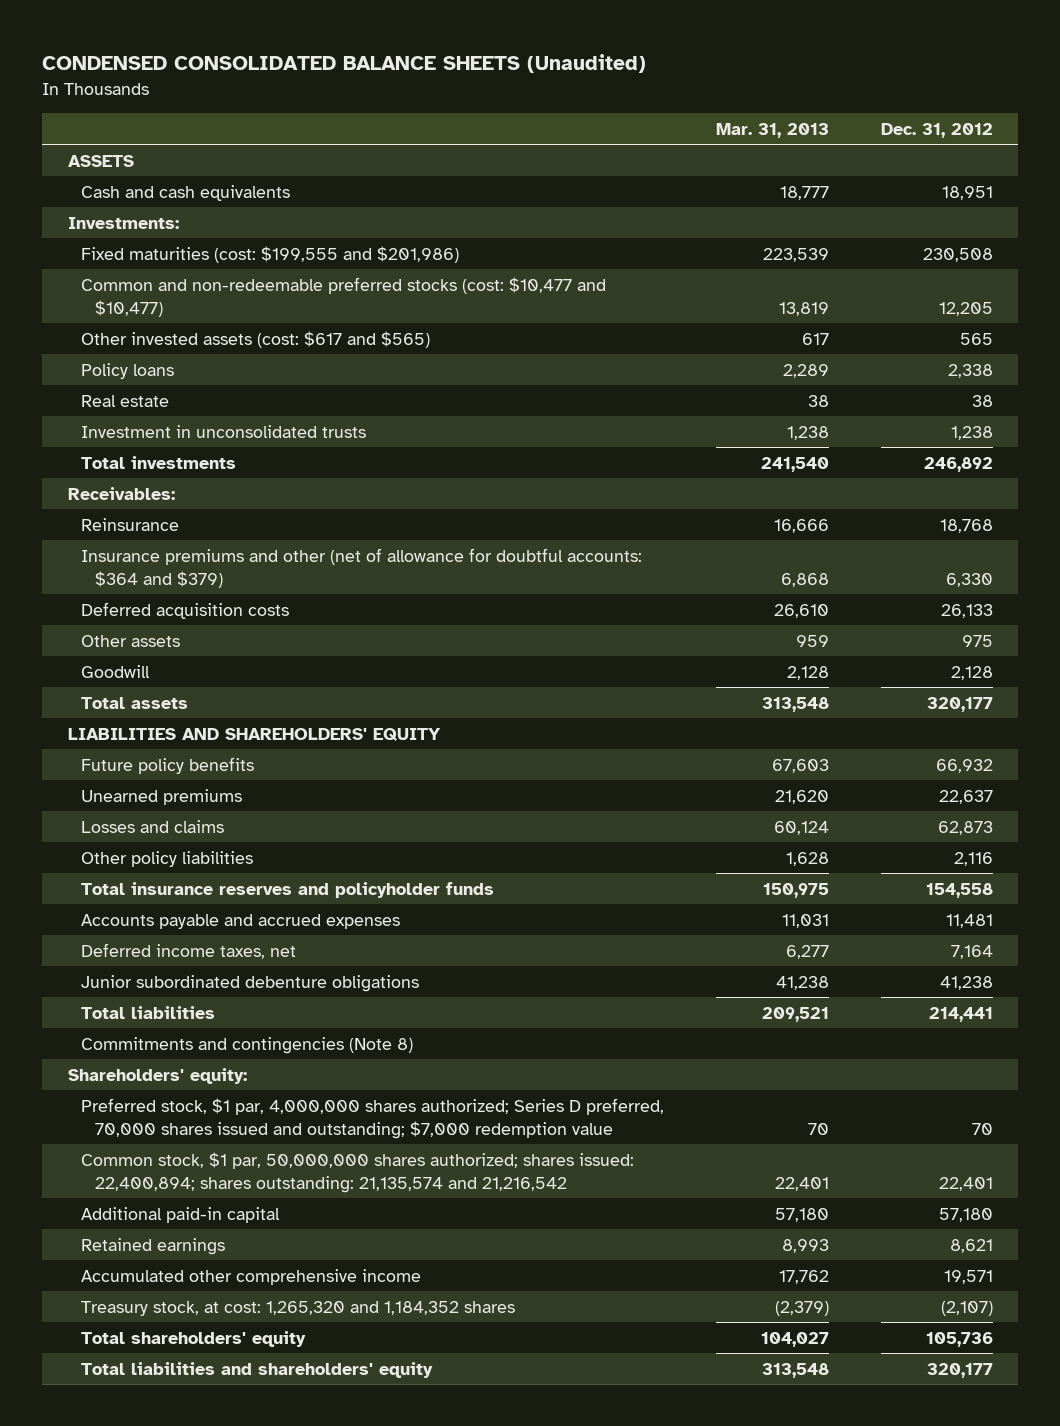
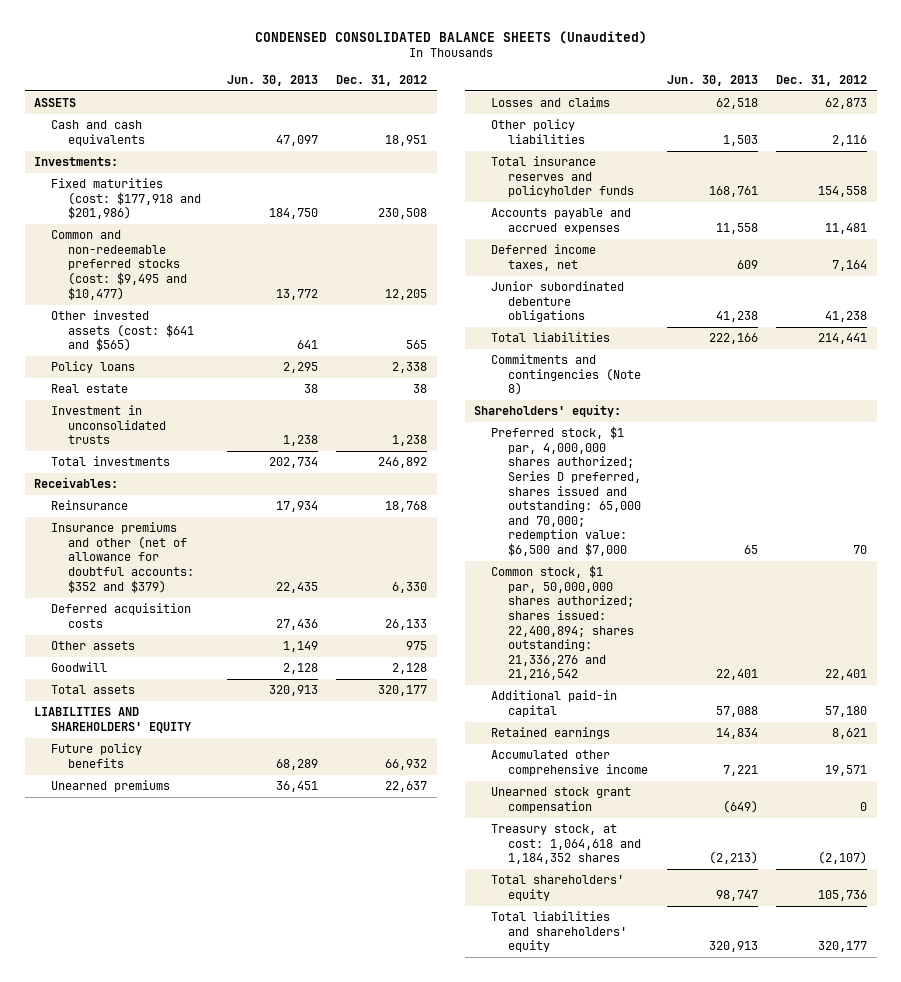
[715,122,829,138] Mar. 31, 2013 -> none
none -> [226,74,318,86] Jun. 30, 2013
[81,245,460,263] Fixed maturities (cost: $199,555 and $201,986) -> [51,178,202,220] Fixed maturities (cost: $177,918 and $201,986)
[81,276,607,317] Common and non-redeemable preferred stocks (cost: $10,477 and $10,477) -> [51,230,188,300] Common and non-redeemable preferred stocks (cost: $9,495 and $10,477)
[81,330,431,348] Other invested assets (cost: $617 and $565) -> [51,310,195,352] Other invested assets (cost: $641 and $565)
[81,547,643,588] Insurance premiums and other (net of allowance for doubtful accounts: $364 and $379) -> [51,522,195,593] Insurance premiums and other (net of allowance for doubtful accounts: $352 and $379)
[81,1097,665,1139] Preferred stock, $1 par, 4,000,000 shares authorized; Series D preferred, 70,000 shares issued and outstanding; $7,000 redemption value -> [491,426,642,557] Preferred stock, $1 par, 4,000,000 shares authorized; Series D preferred, shares issued and outstanding: 65,000 and 70,000; redemption value: $6,500 and $7,000
[81,1151,635,1193] Common stock, $1 par, 50,000,000 shares authorized; shares issued: 22,400,894; shares outstanding: 21,135,574 and 21,216,542 -> [491,565,635,681] Common stock, $1 par, 50,000,000 shares authorized; shares issued: 22,400,894; shares outstanding: 21,336,276 and 21,216,542
none -> [491,787,632,813] Unearned stock grant compensation
[81,1300,516,1316] Treasury stock, at cost: 1,265,320 and 1,184,352 shares -> [491,824,642,865] Treasury stock, at cost: 1,064,618 and 1,184,352 shares

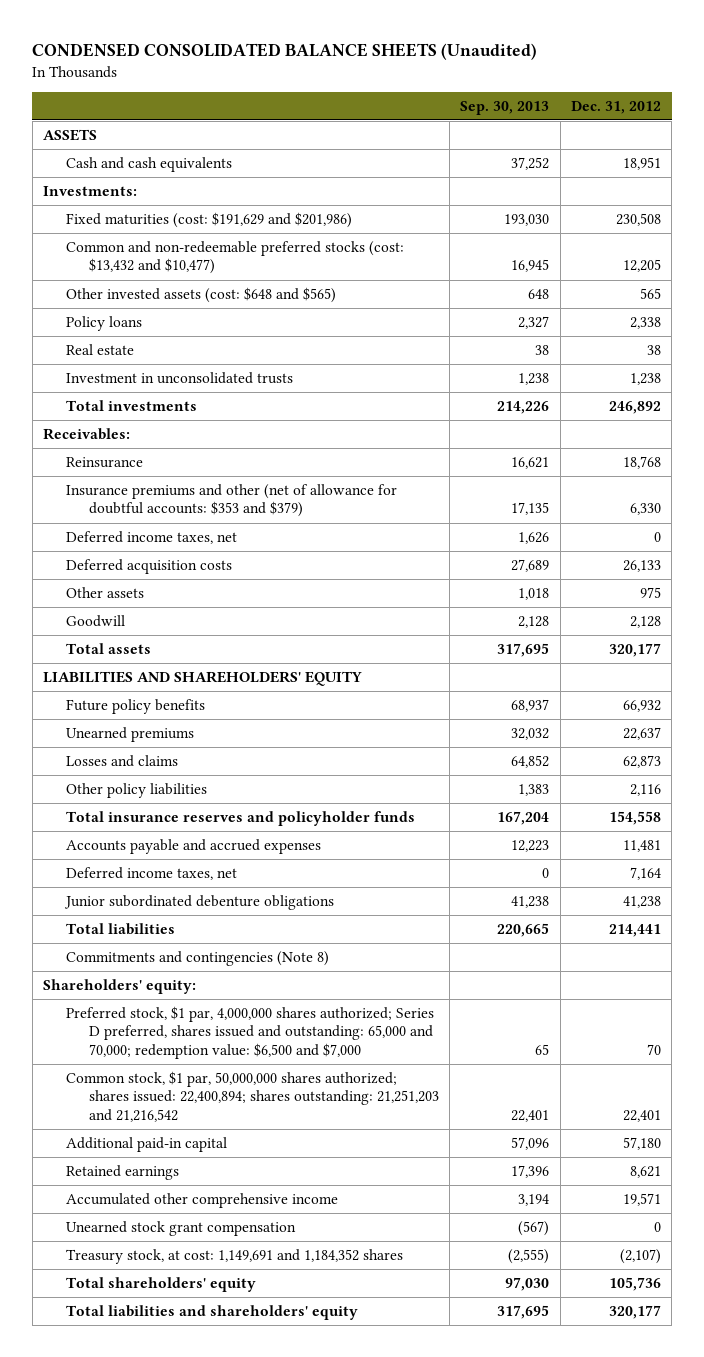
[226,74,318,86] Jun. 30, 2013 -> none
none -> [460,100,550,115] Sep. 30, 2013
[51,178,202,220] Fixed maturities (cost: $177,918 and $201,986) -> [65,211,352,228] Fixed maturities (cost: $191,629 and $201,986)
[51,230,188,300] Common and non-redeemable preferred stocks (cost: $9,495 and $10,477) -> [65,240,404,275] Common and non-redeemable preferred stocks (cost: $13,432 and $10,477)
[51,310,195,352] Other invested assets (cost: $641 and $565) -> [65,286,336,303] Other invested assets (cost: $648 and $565)
[51,522,195,593] Insurance premiums and other (net of allowance for doubtful accounts: $352 and $379) -> [65,483,397,518] Insurance premiums and other (net of allowance for doubtful accounts: $353 and $379)
none -> [65,530,237,544] Deferred income taxes, net
[491,565,635,681] Common stock, $1 par, 50,000,000 shares authorized; shares issued: 22,400,894; shares outstanding: 21,336,276 and 21,216,542 -> [65,1070,439,1122] Common stock, $1 par, 50,000,000 shares authorized; shares issued: 22,400,894; shares outstanding: 21,251,203 and 21,216,542
[491,824,642,865] Treasury stock, at cost: 1,064,618 and 1,184,352 shares -> [65,1248,403,1264] Treasury stock, at cost: 1,149,691 and 1,184,352 shares

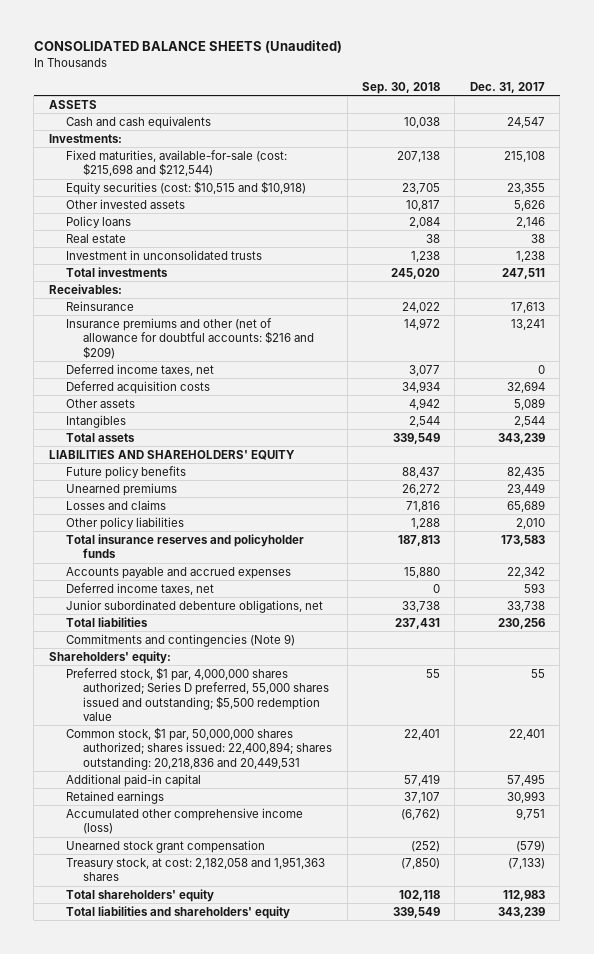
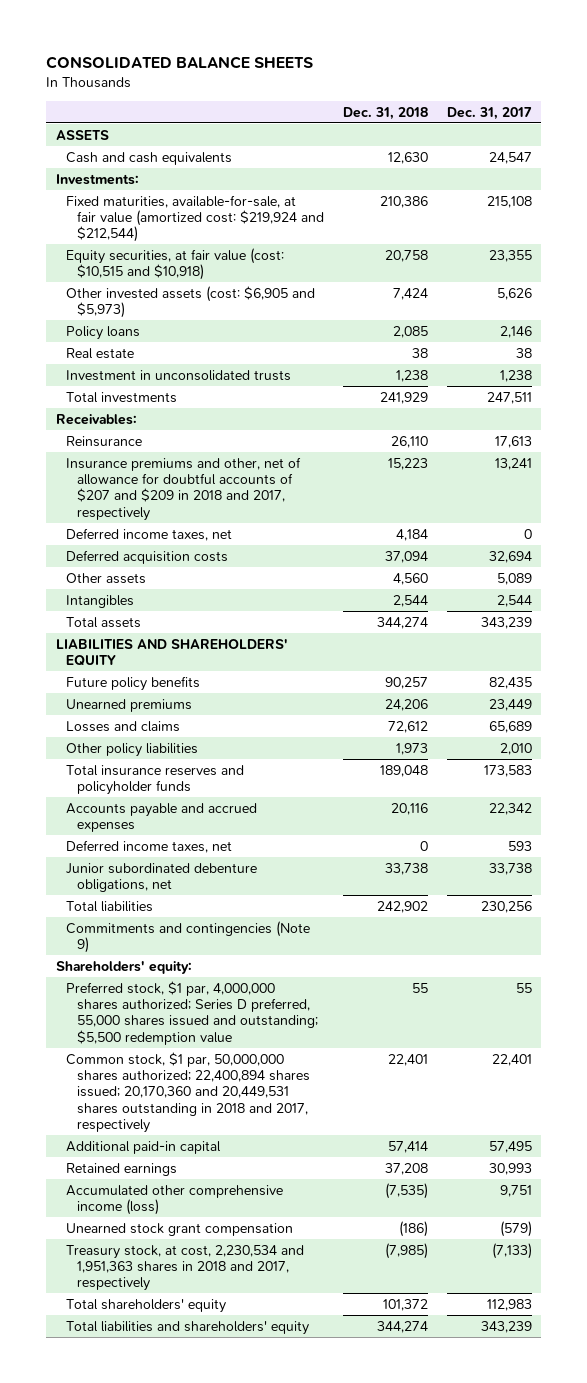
[33,40,342,54] CONSOLIDATED BALANCE SHEETS (Unaudited) -> [46,56,314,70] CONSOLIDATED BALANCE SHEETS
[361,81,440,94] Sep. 30, 2018 -> none
none -> [342,106,428,120] Dec. 31, 2018
[65,149,287,177] Fixed maturities, available-for-sale (cost: $215,698 and $212,544) -> [66,194,324,243] Fixed maturities, available-for-sale, at fair value (amortized cost: $219,924 and $212,544)
[65,180,306,195] Equity securities (cost: $10,515 and $10,918) -> [66,247,285,280] Equity securities, at fair value (cost: $10,515 and $10,918)
[65,198,185,209] Other invested assets -> [66,285,316,318] Other invested assets (cost: $6,905 and $5,973)
[65,317,315,359] Insurance premiums and other (net of allowance for doubtful accounts: $216 and $209) -> [66,456,302,521] Insurance premiums and other, net of allowance for doubtful accounts of $207 and $209 in 2018 and 2017, respectively
[65,726,333,770] Common stock, $1 par, 50,000,000 shares authorized; shares issued: 22,400,894; shares outstanding: 20,218,836 and 20,449,531 -> [66,1051,310,1133] Common stock, $1 par, 50,000,000 shares authorized; 22,400,894 shares issued; 20,170,360 and 20,449,531 shares outstanding in 2018 and 2017, respectively
[65,856,325,882] Treasury stock, at cost: 2,182,058 and 1,951,363 shares -> [66,1244,305,1292] Treasury stock, at cost, 2,230,534 and 1,951,363 shares in 2018 and 2017, respectively

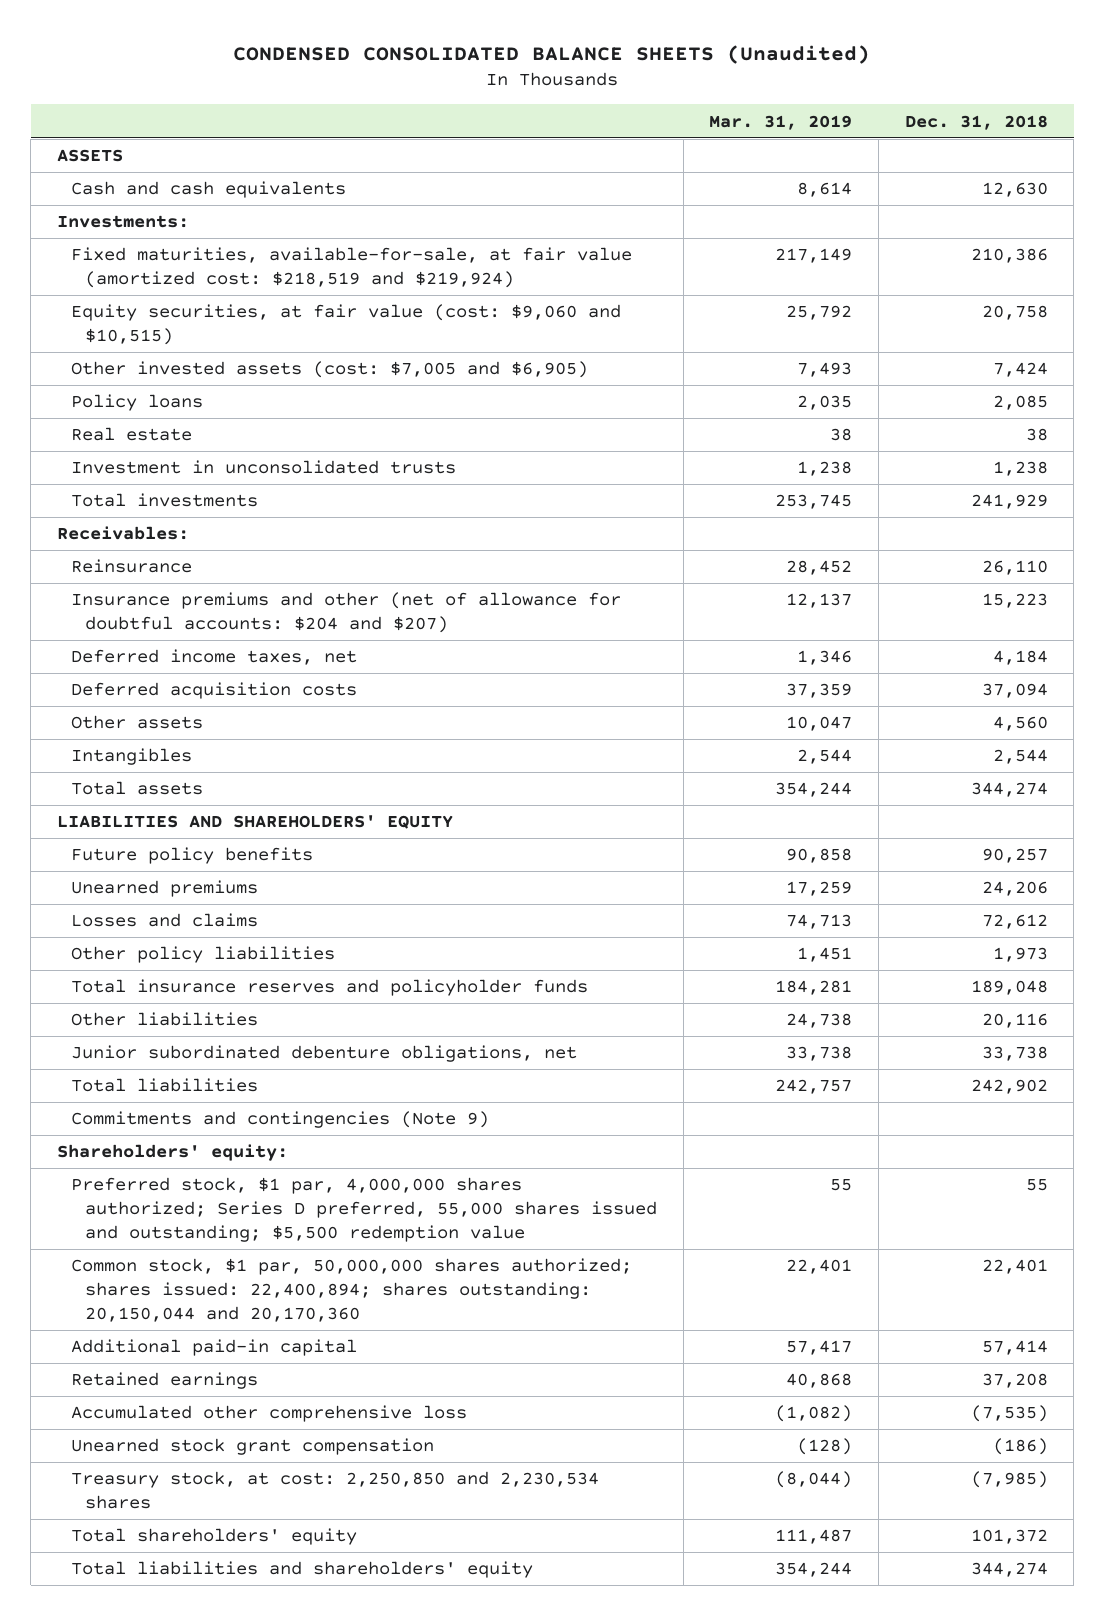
[46,56,314,70] CONSOLIDATED BALANCE SHEETS -> [233,44,871,64] CONDENSED CONSOLIDATED BALANCE SHEETS (Unaudited)
[446,106,532,120] Dec. 31, 2017 -> none
none -> [709,114,853,130] Mar. 31, 2019
[66,194,324,243] Fixed maturities, available-for-sale, at fair value (amortized cost: $219,924 and $212,544) -> [70,247,632,289] Fixed maturities, available-for-sale, at fair value (amortized cost: $218,519 and $219,924)
[66,247,285,280] Equity securities, at fair value (cost: $10,515 and $10,918) -> [70,304,621,346] Equity securities, at fair value (cost: $9,060 and $10,515)
[66,285,316,318] Other invested assets (cost: $6,905 and $5,973) -> [70,361,588,379] Other invested assets (cost: $7,005 and $6,905)
[66,456,302,521] Insurance premiums and other, net of allowance for doubtful accounts of $207 and $209 in 2018 and 2017, respectively -> [70,592,621,634] Insurance premiums and other (net of allowance for doubtful accounts: $204 and $207)
[66,839,233,853] Deferred income taxes, net -> none
[66,802,258,832] Accounts payable and accrued expenses -> [70,1012,258,1027] Other liabilities
[66,1051,310,1133] Common stock, $1 par, 50,000,000 shares authorized; 22,400,894 shares issued; 20,170,360 and 20,449,531 shares outstanding in 2018 and 2017, respectively -> [70,1258,632,1323] Common stock, $1 par, 50,000,000 shares authorized; shares issued: 22,400,894; shares outstanding: 20,150,044 and 20,170,360
[66,1184,284,1215] Accumulated other comprehensive income (loss) -> [70,1405,467,1423] Accumulated other comprehensive loss
[66,1244,305,1292] Treasury stock, at cost, 2,230,534 and 1,951,363 shares in 2018 and 2017, respectively -> [70,1471,599,1510] Treasury stock, at cost: 2,250,850 and 2,230,534 shares

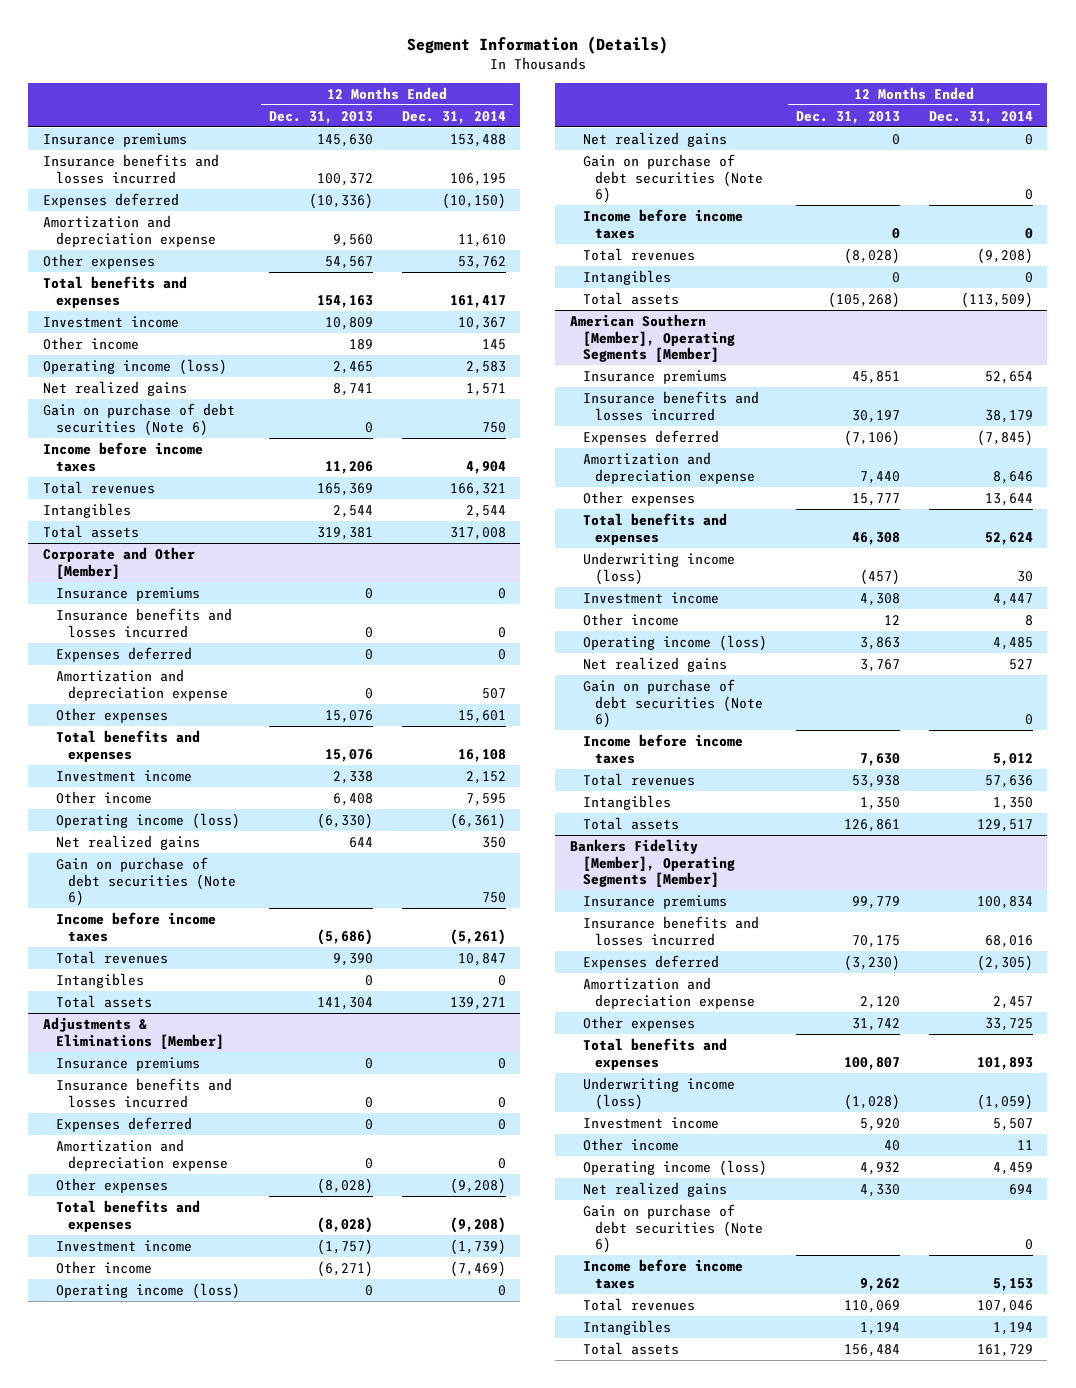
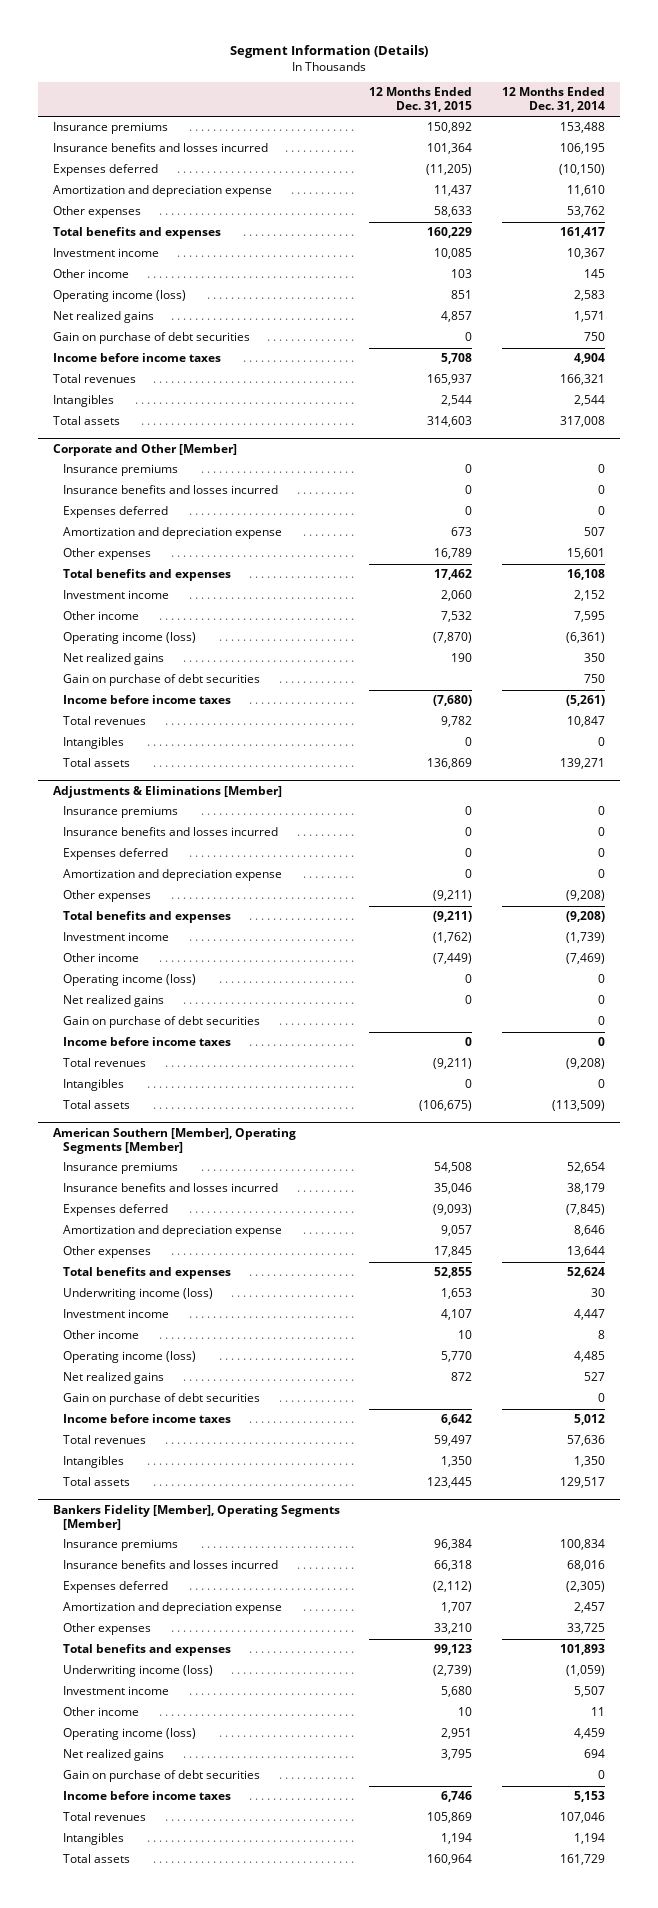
[268,110,373,124] Dec. 31, 2013 -> none
none -> [369,87,473,112] 12 Months Ended Dec. 31, 2015
[42,402,235,436] Gain on purchase of debt securities (Note 6) -> [52,332,250,345] Gain on purchase of debt securities
[55,856,237,907] Gain on purchase of debt securities (Note 6) -> [62,674,260,687] Gain on purchase of debt securities
[582,153,764,204] Gain on purchase of debt securities (Note 6) -> [62,1016,260,1029] Gain on purchase of debt securities
[582,678,764,729] Gain on purchase of debt securities (Note 6) -> [62,1393,260,1406] Gain on purchase of debt securities
[582,1203,764,1254] Gain on purchase of debt securities (Note 6) -> [62,1770,260,1783] Gain on purchase of debt securities

